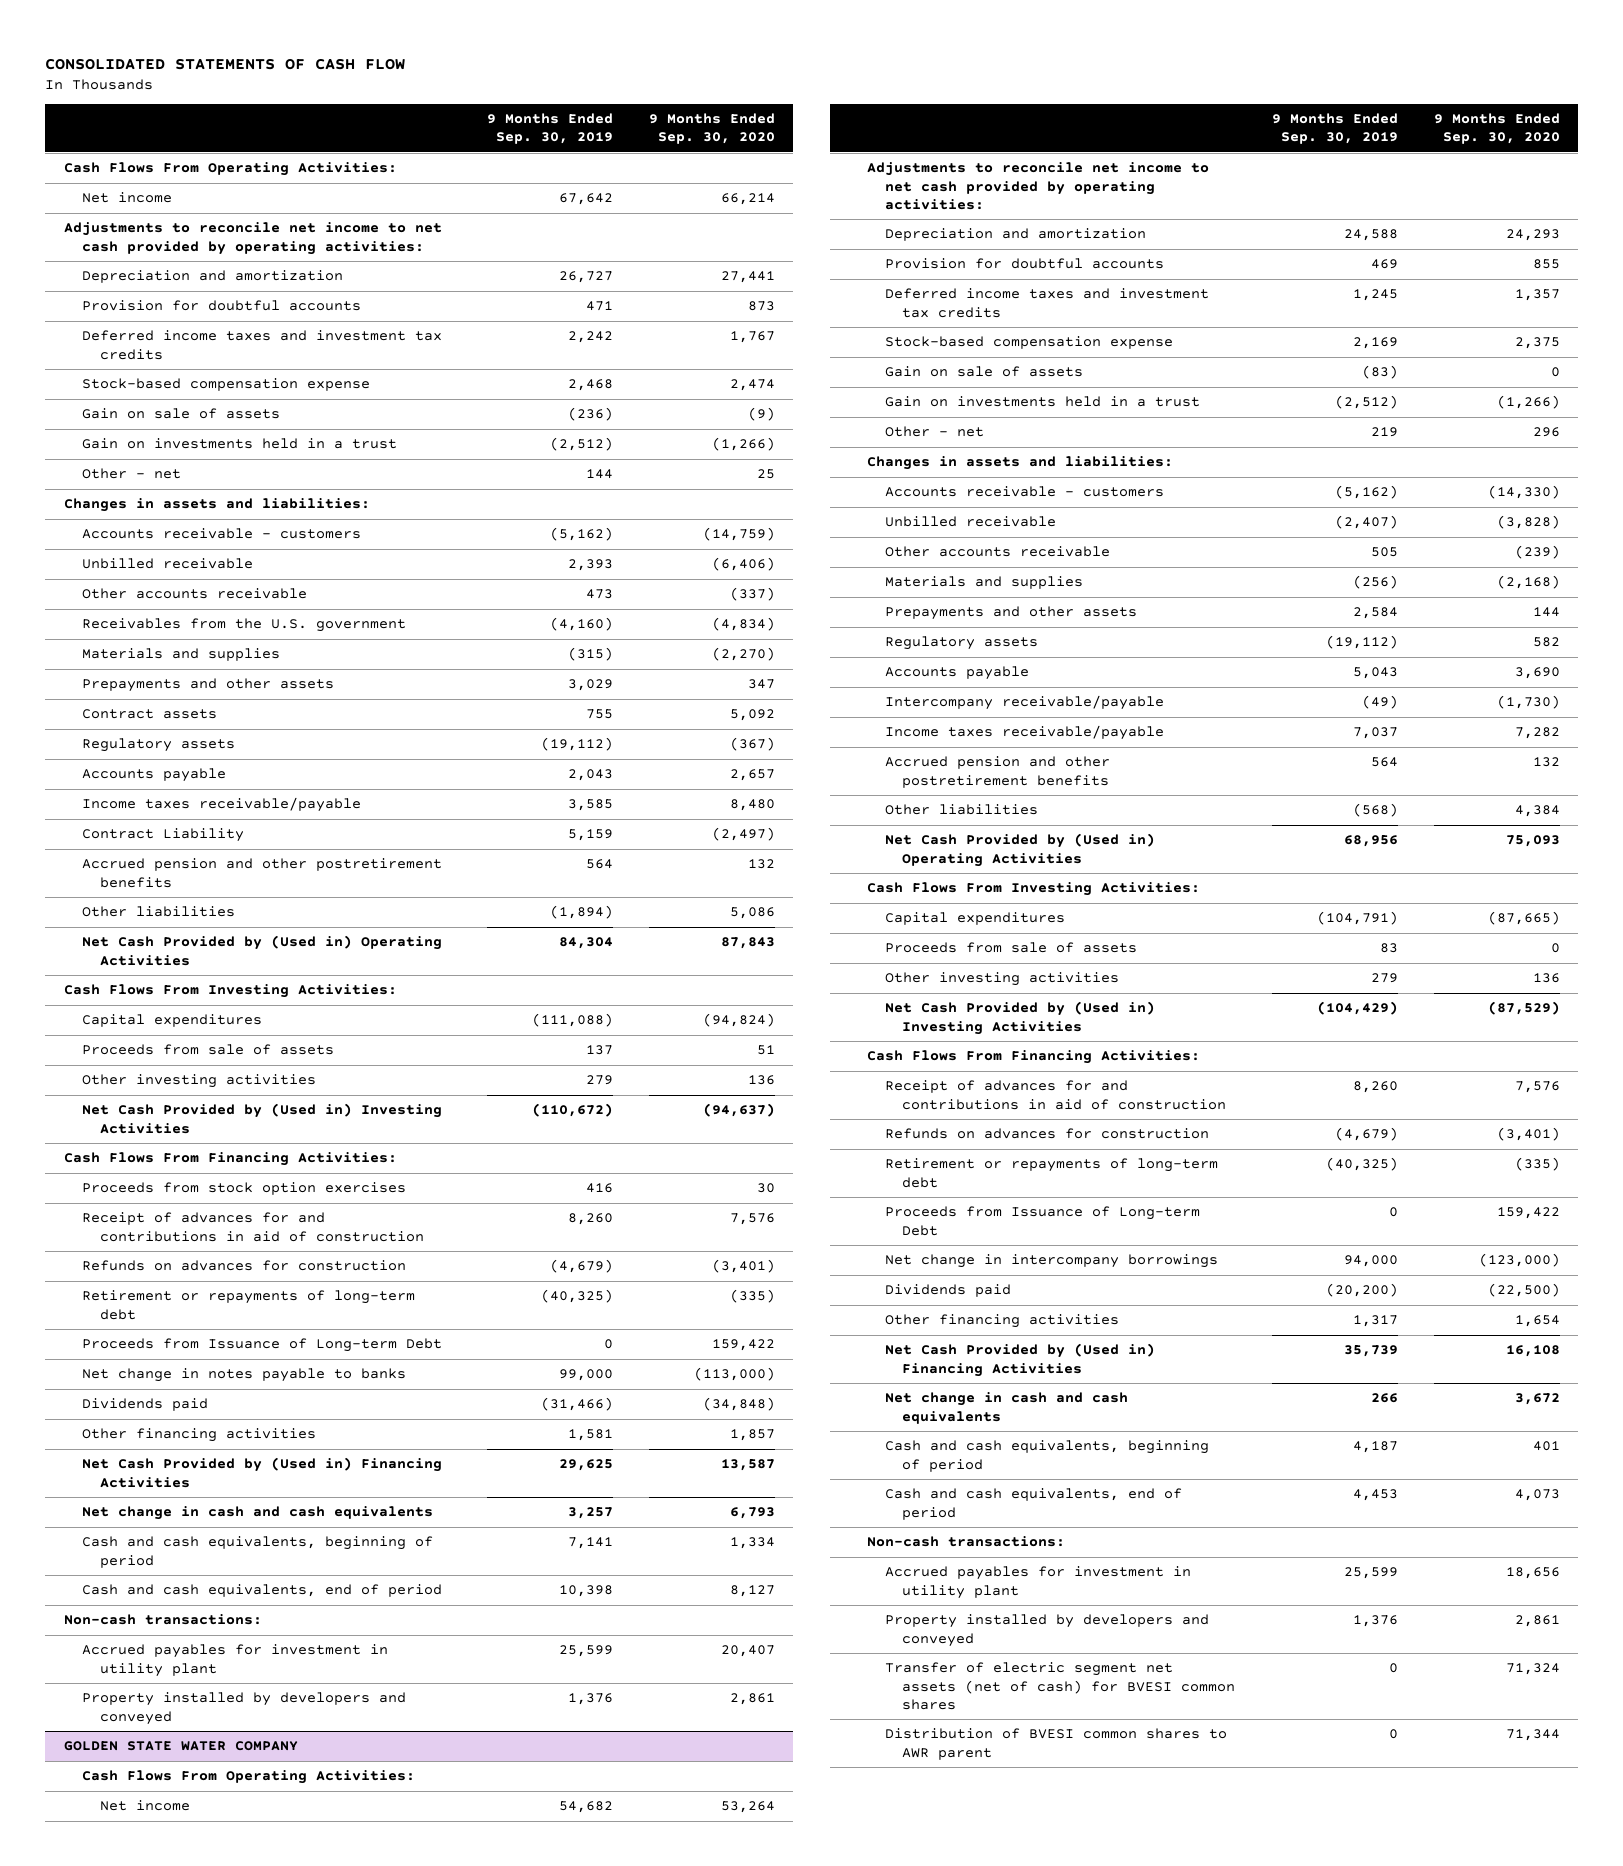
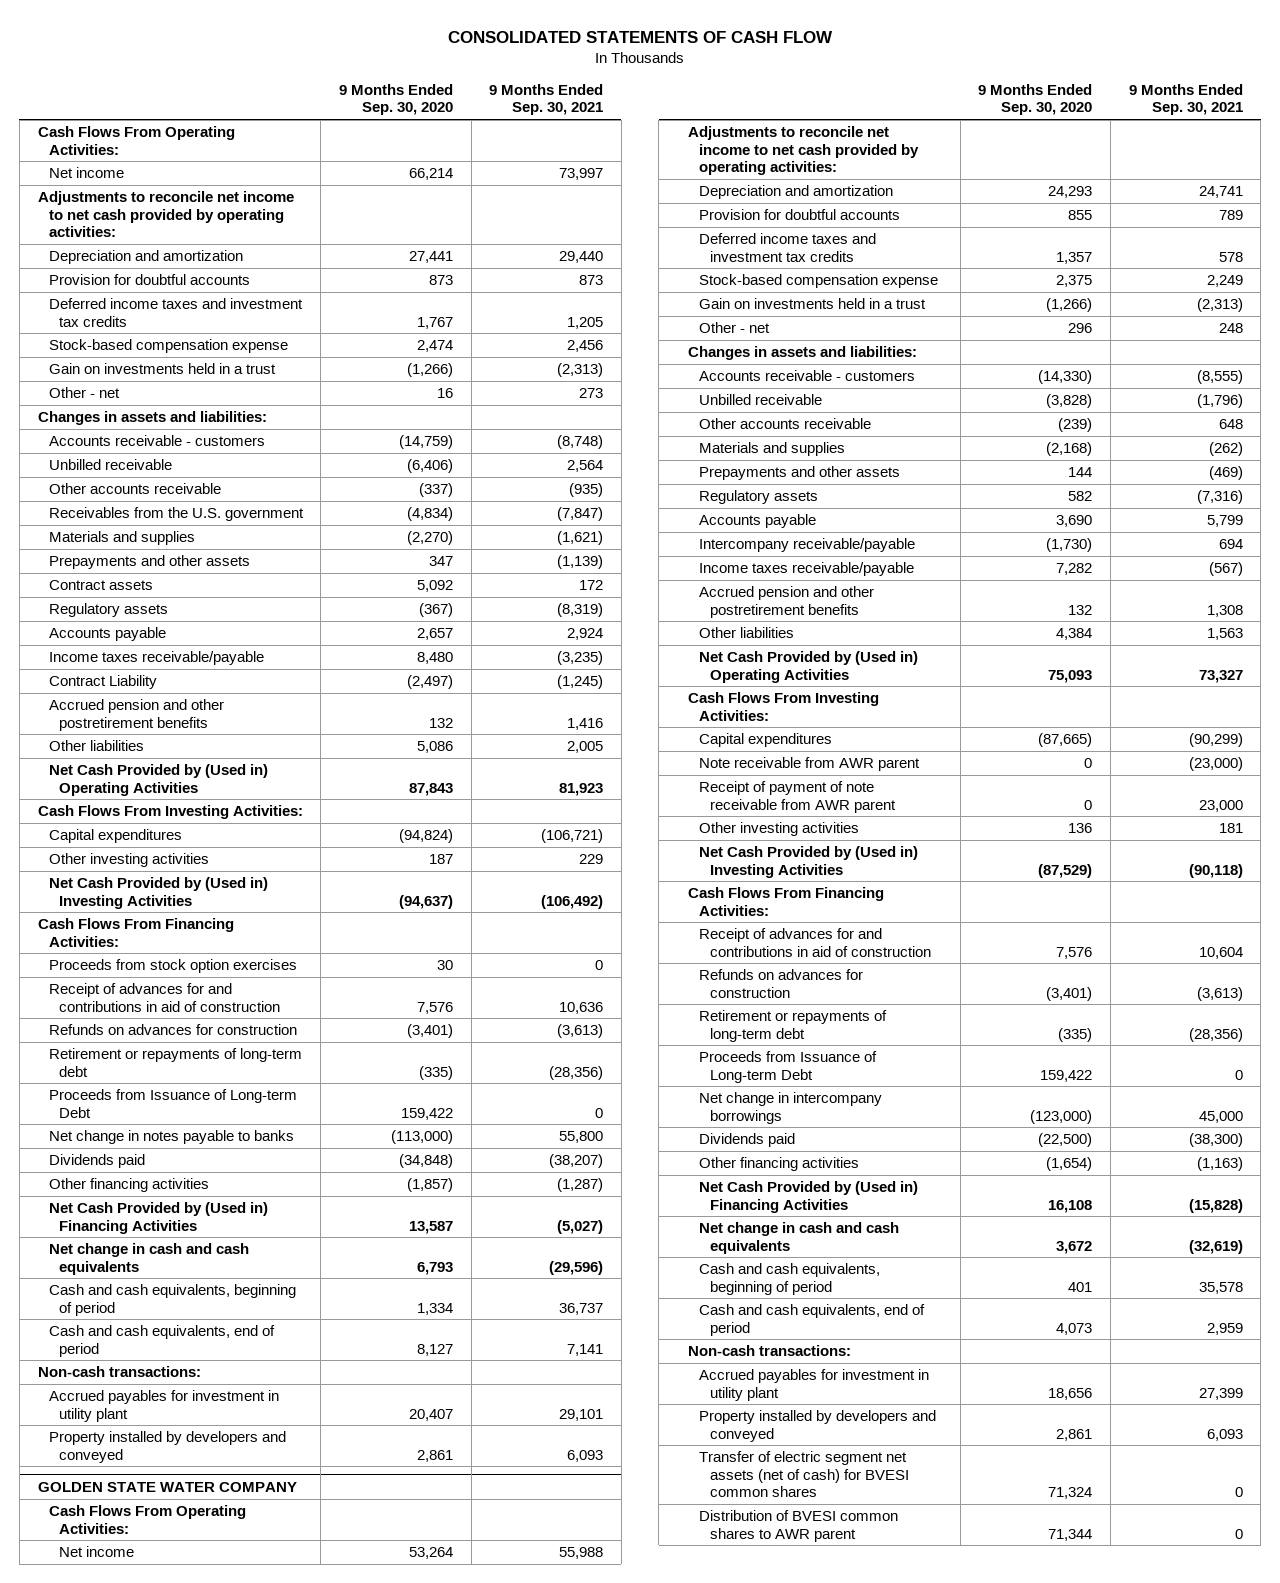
[486,113,613,145] 9 Months Ended Sep. 30, 2019 -> none
none -> [489,83,604,116] 9 Months Ended Sep. 30, 2021
[81,408,280,420] Gain on sale of assets -> none
[756,469,775,480] 25 -> [436,388,453,399] 16
[81,1044,334,1056] Proceeds from sale of assets -> none
[747,1075,775,1086] 136 -> [428,854,453,865] 187
[729,1429,775,1442] 1,857 -> [406,1178,453,1193] (1,857)
[884,366,1083,378] Gain on sale of assets -> none
[884,942,1137,954] Proceeds from sale of assets -> none
none -> [698,757,920,772] Note receivable from AWR parent
none -> [698,781,896,813] Receipt of payment of note receivable from AWR parent
[1514,1315,1560,1328] 1,654 -> [1046,1157,1093,1172] (1,654)

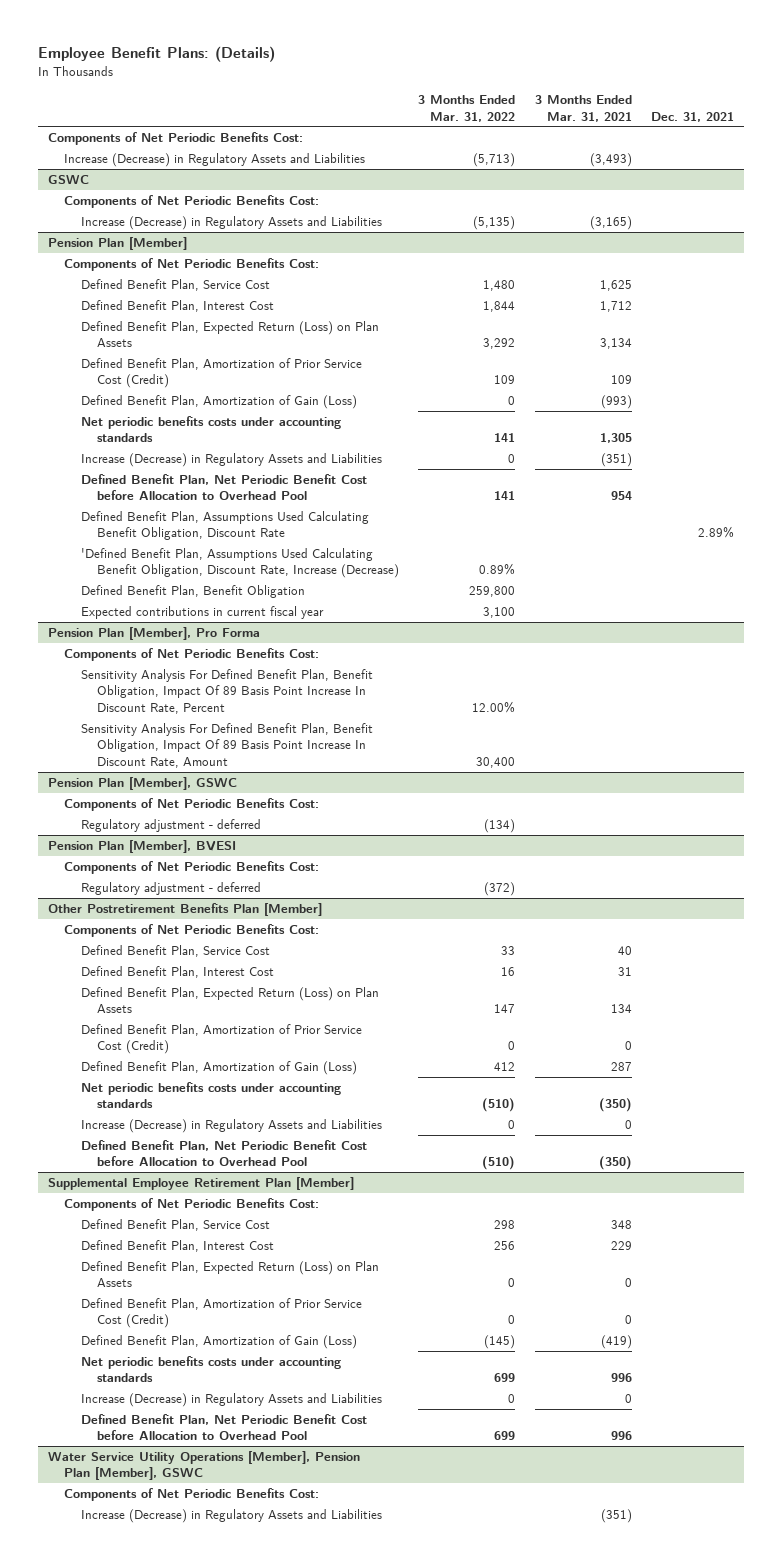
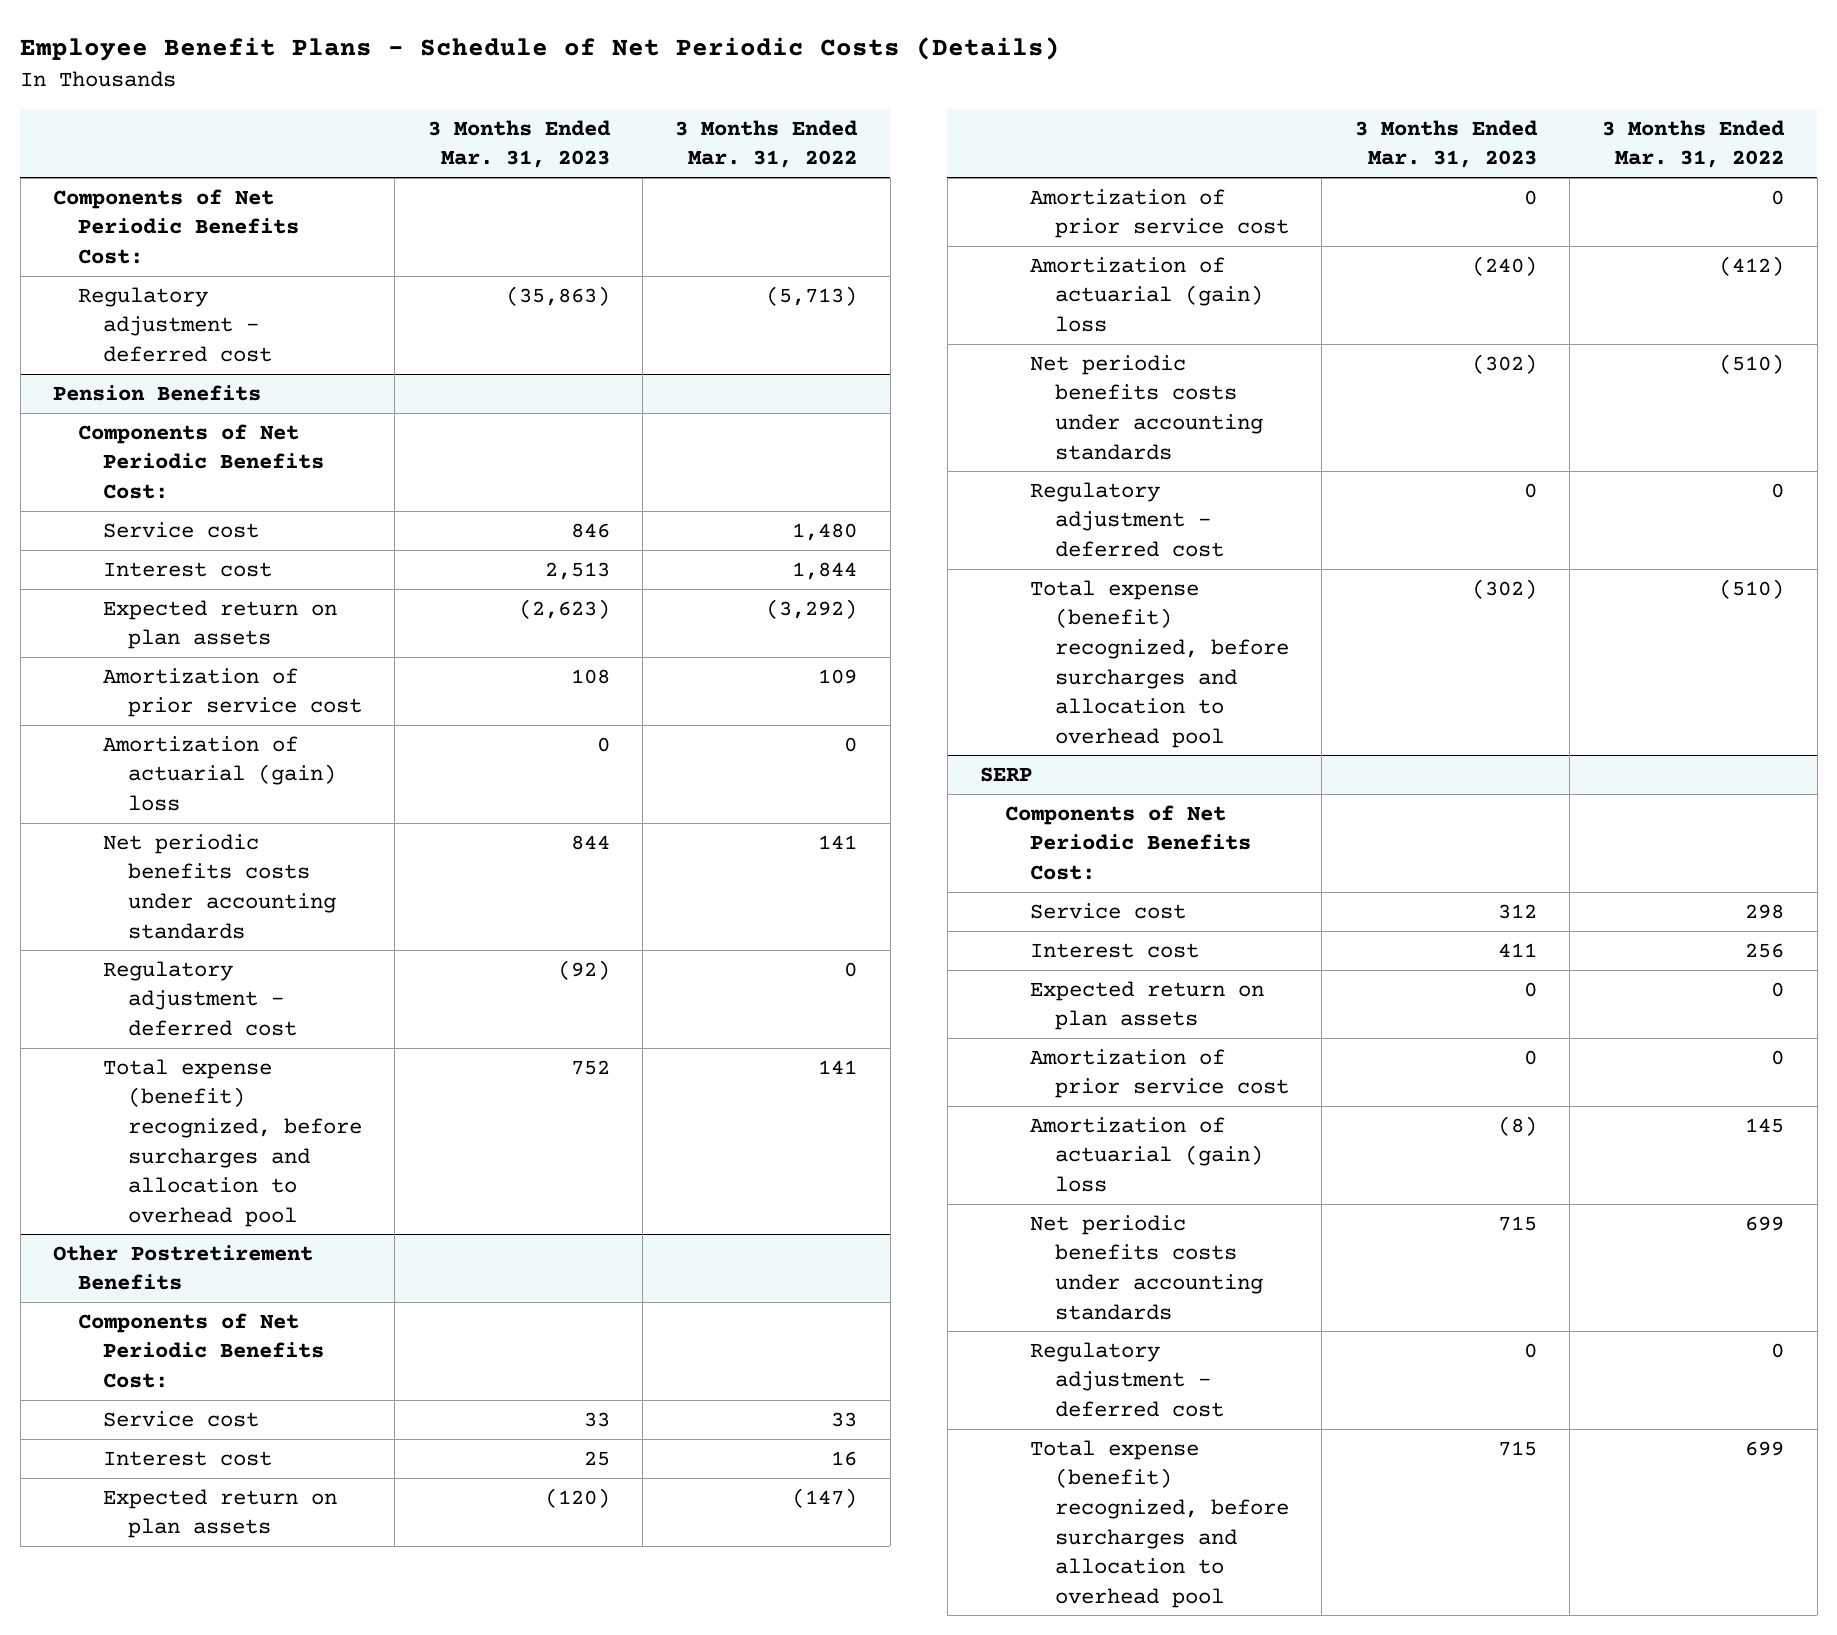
[38,46,276,63] Employee Benefit Plans: (Details) -> [20,37,1061,62] Employee Benefit Plans - Schedule of Net Periodic Costs (Details)
[534,95,632,122] 3 Months Ended Mar. 31, 2021 -> none
[650,111,734,122] Dec. 31, 2021 -> none
none -> [427,119,611,169] 3 Months Ended Mar. 31, 2023
[47,174,89,184] GSWC -> none
[64,194,320,208] Components of Net Periodic Benefits Cost: -> none
[80,215,382,230] Increase (Decrease) in Regulatory Assets and Liabilities -> none
[64,152,366,167] Increase (Decrease) in Regulatory Assets and Liabilities -> [78,286,273,362] Regulatory adjustment - deferred cost
[47,236,187,250] Pension Plan [Member] -> [52,384,261,401] Pension Benefits
[80,278,270,291] Defined Benefit Plan, Service Cost -> [103,521,260,538] Service cost
[80,299,274,312] Defined Benefit Plan, Interest Cost -> [103,561,273,577] Interest cost
[80,320,379,348] Defined Benefit Plan, Expected Return (Loss) on Plan Assets -> [103,599,338,650] Expected return on plan assets
[483,338,516,350] 3,292 -> [766,598,858,619] (3,292)
[80,357,362,389] Defined Benefit Plan, Amortization of Prior Service Cost (Credit) -> [103,667,363,718] Amortization of prior service cost
[80,394,357,409] Defined Benefit Plan, Amortization of Gain (Loss) -> [103,735,337,811] Amortization of actuarial (gain) loss
[80,510,369,541] Defined Benefit Plan, Assumptions Used Calculating Benefit Obligation, Discount Rate -> none
[80,547,399,579] 'Defined Benefit Plan, Assumptions Used Calculating Benefit Obligation, Discount Rate, Increase (Decrease) -> none
[80,584,305,598] Defined Benefit Plan, Benefit Obligation -> none
[80,605,324,619] Expected contributions in current fiscal year -> none
[47,626,260,640] Pension Plan [Member], Pro Forma -> none
[64,647,320,661] Components of Net Periodic Benefits Cost: -> none
[80,668,373,715] Sensitivity Analysis For Defined Benefit Plan, Benefit Obligation, Impact Of 89 Basis Point Increase In Discount Rate, Percent -> none
[80,722,373,769] Sensitivity Analysis For Defined Benefit Plan, Benefit Obligation, Impact Of 89 Basis Point Increase In Discount Rate, Amount -> none
[47,776,237,790] Pension Plan [Member], GSWC -> none
[64,797,320,811] Components of Net Periodic Benefits Cost: -> none
[80,818,261,832] Regulatory adjustment - deferred -> none
[47,839,236,853] Pension Plan [Member], BVESI -> none
[64,860,320,874] Components of Net Periodic Benefits Cost: -> none
[80,881,261,895] Regulatory adjustment - deferred -> none
[80,452,382,467] Increase (Decrease) in Regulatory Assets and Liabilities -> [103,960,298,1036] Regulatory adjustment - deferred cost
[80,473,367,501] Defined Benefit Plan, Net Periodic Benefit Cost before Allocation to Overhead Pool -> [103,1058,363,1227] Total expense (benefit) recognized, before surcharges and allocation to overhead pool
[47,902,322,916] Other Postretirement Benefits Plan [Member] -> [52,1244,313,1291] Other Postretirement Benefits
[80,944,270,957] Defined Benefit Plan, Service Cost -> [103,1410,260,1427] Service cost
[80,965,274,978] Defined Benefit Plan, Interest Cost -> [103,1450,273,1466] Interest cost
[80,986,379,1014] Defined Benefit Plan, Expected Return (Loss) on Plan Assets -> [103,1488,338,1539] Expected return on plan assets
[494,1004,516,1014] 147 -> [792,1487,858,1508] (147)
[80,1023,362,1055] Defined Benefit Plan, Amortization of Prior Service Cost (Credit) -> [1030,188,1290,239] Amortization of prior service cost
[80,1060,357,1075] Defined Benefit Plan, Amortization of Gain (Loss) -> [1030,256,1264,332] Amortization of actuarial (gain) loss
[494,1061,516,1071] 412 -> [1719,255,1785,276] (412)
[80,1118,382,1133] Increase (Decrease) in Regulatory Assets and Liabilities -> [1030,481,1225,557] Regulatory adjustment - deferred cost
[80,1139,367,1167] Defined Benefit Plan, Net Periodic Benefit Cost before Allocation to Overhead Pool -> [1030,579,1290,748] Total expense (benefit) recognized, before surcharges and allocation to overhead pool
[47,1176,354,1190] Supplemental Employee Retirement Plan [Member] -> [979,766,1032,782] SERP
[80,1218,270,1231] Defined Benefit Plan, Service Cost -> [1030,902,1187,919] Service cost
[80,1239,274,1252] Defined Benefit Plan, Interest Cost -> [1030,942,1200,958] Interest cost
[80,1260,379,1288] Defined Benefit Plan, Expected Return (Loss) on Plan Assets -> [1030,980,1265,1031] Expected return on plan assets
[80,1297,362,1329] Defined Benefit Plan, Amortization of Prior Service Cost (Credit) -> [1030,1048,1290,1099] Amortization of prior service cost
[80,1334,357,1349] Defined Benefit Plan, Amortization of Gain (Loss) -> [1030,1116,1264,1192] Amortization of actuarial (gain) loss
[484,1334,516,1349] (145) -> [1745,1117,1785,1133] 145
[47,1450,360,1481] Water Service Utility Operations [Member], Pension Plan [Member], GSWC -> none
[64,1487,320,1501] Components of Net Periodic Benefits Cost: -> none
[80,1508,382,1523] Increase (Decrease) in Regulatory Assets and Liabilities -> none
[80,1392,382,1407] Increase (Decrease) in Regulatory Assets and Liabilities -> [1030,1341,1225,1417] Regulatory adjustment - deferred cost
[80,1413,367,1441] Defined Benefit Plan, Net Periodic Benefit Cost before Allocation to Overhead Pool -> [1030,1439,1290,1608] Total expense (benefit) recognized, before surcharges and allocation to overhead pool

